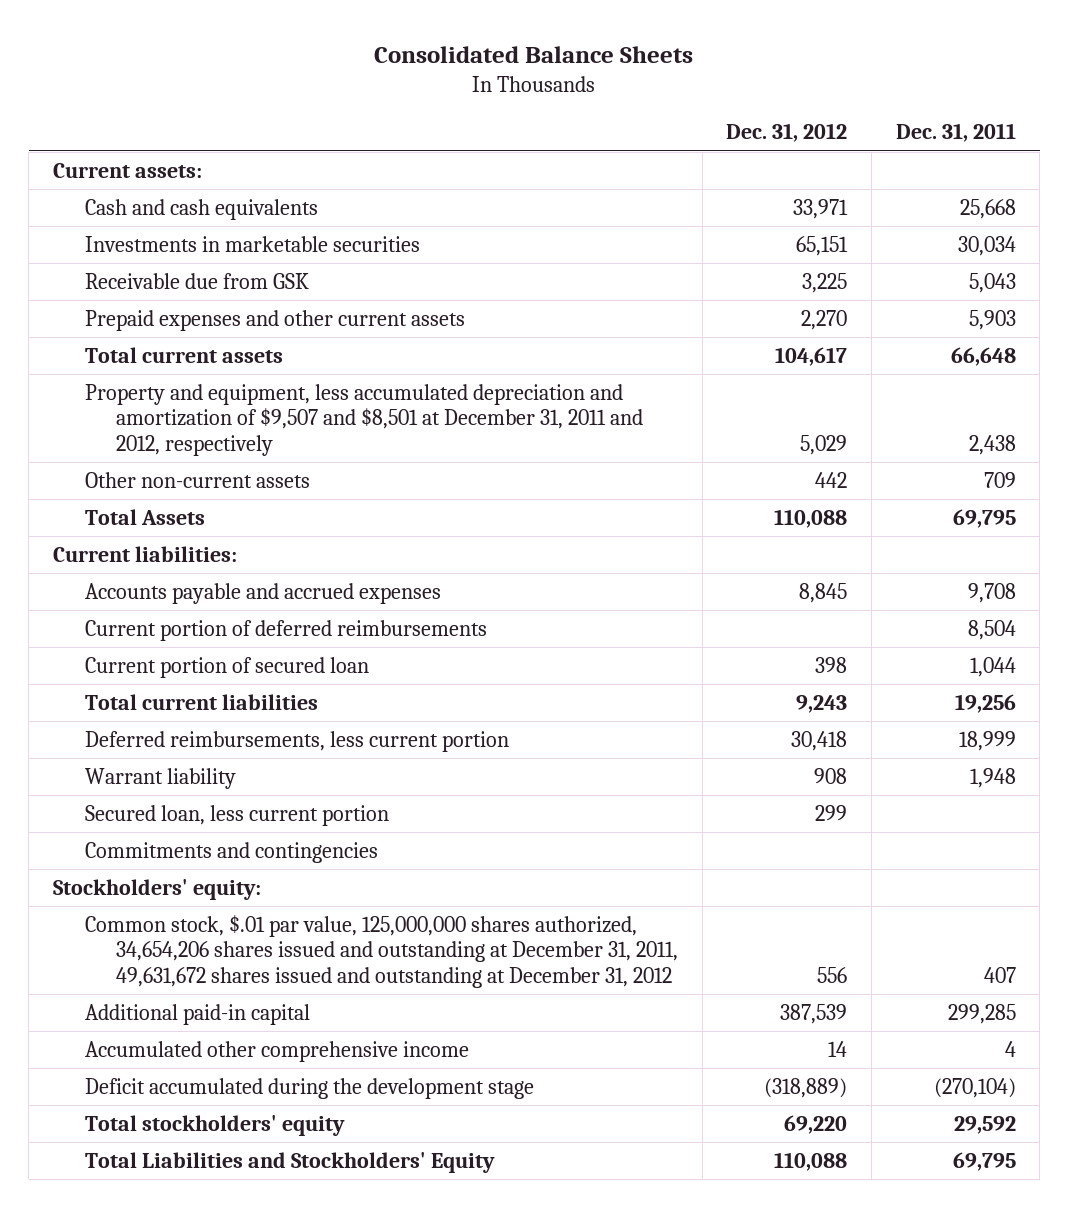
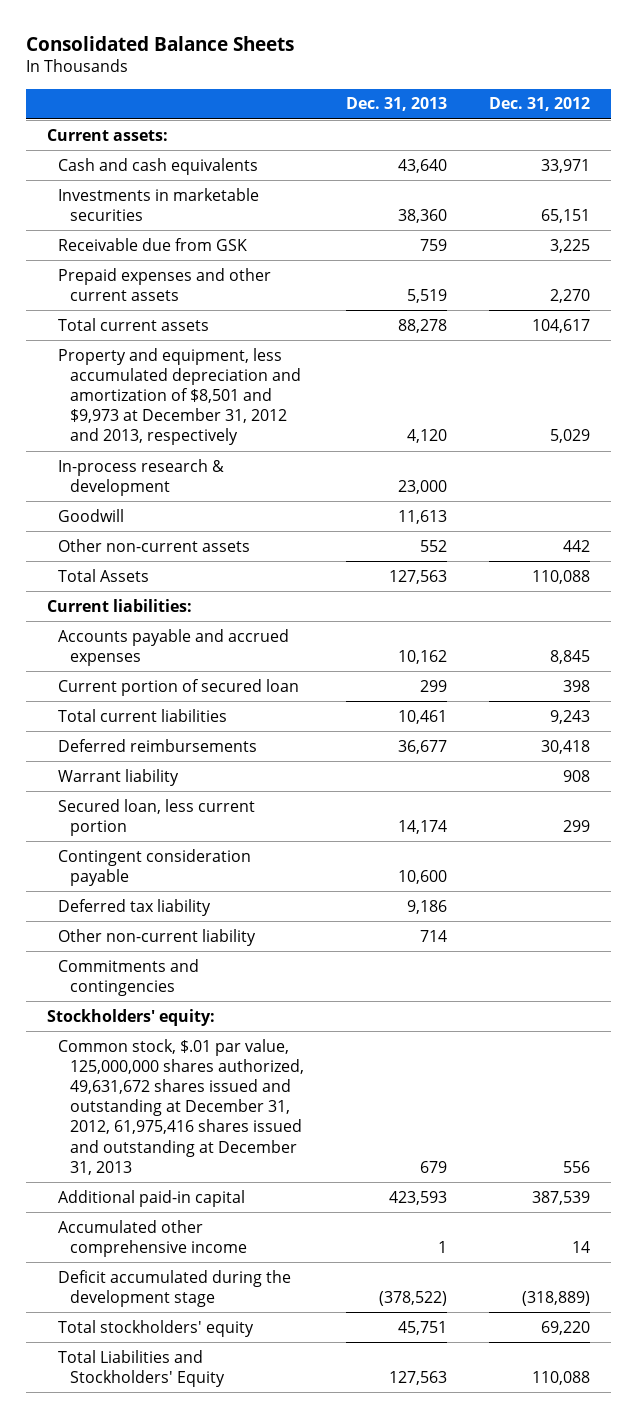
[895,123,1016,143] Dec. 31, 2011 -> none
none -> [345,97,447,112] Dec. 31, 2013
[84,384,644,456] Property and equipment, less accumulated depreciation and amortization of $9,507 and $8,501 at December 31, 2011 and 2012, respectively -> [58,347,301,446] Property and equipment, less accumulated depreciation and amortization of $8,501 and $9,973 at December 31, 2012 and 2013, respectively
none -> [58,458,225,496] In-process research & development
none -> [58,508,125,522] Goodwill
[84,620,487,642] Current portion of deferred reimbursements -> none
[84,731,509,753] Deferred reimbursements, less current portion -> [58,738,258,752] Deferred reimbursements
none -> [58,848,252,886] Contingent consideration payable
none -> [58,898,212,916] Deferred tax liability
none -> [58,928,257,946] Other non-current liability
[84,915,679,988] Common stock, $.01 par value, 125,000,000 shares authorized, 34,654,206 shares issued and outstanding at December 31, 2011, 49,631,672 shares issued and outstanding at December 31, 2012 -> [58,1038,304,1175] Common stock, $.01 par value, 125,000,000 shares authorized, 49,631,672 shares issued and outstanding at December 31, 2012, 61,975,416 shares issued and outstanding at December 31, 2013

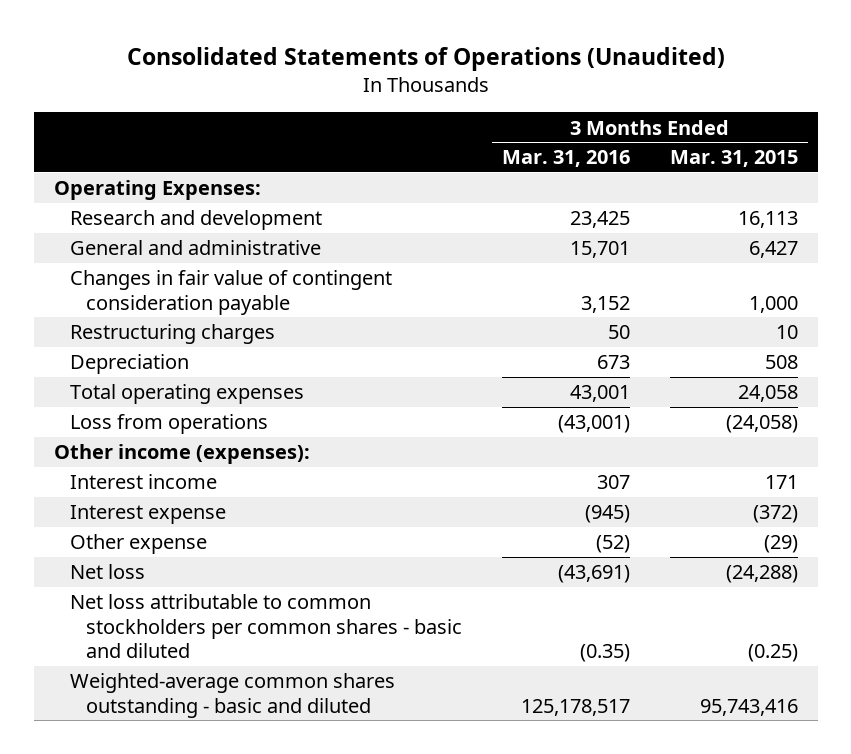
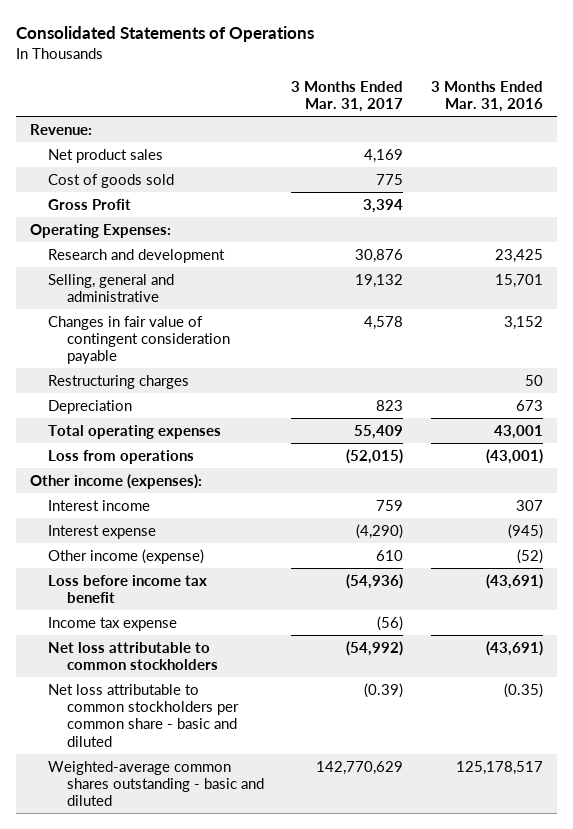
[126,47,725,72] Consolidated Statements of Operations (Unaudited) -> [16,26,315,43] Consolidated Statements of Operations
[669,150,798,168] Mar. 31, 2015 -> none
none -> [291,80,404,113] 3 Months Ended Mar. 31, 2017
none -> [30,123,93,135] Revenue:
none -> [48,148,164,163] Net product sales
none -> [48,173,175,188] Cost of goods sold
none -> [48,198,132,210] Gross Profit
[69,240,321,256] General and administrative -> [48,273,175,303] Selling, general and administrative
[69,534,207,555] Other expense -> [48,548,205,564] Other income (expense)
none -> [48,574,208,604] Loss before income tax benefit
none -> [48,616,178,631] Income tax expense
[69,564,145,580] Net loss -> [48,641,218,671] Net loss attributable to common stockholders
[69,594,462,659] Net loss attributable to common stockholders per common shares - basic and diluted -> [48,683,239,747] Net loss attributable to common stockholders per common share - basic and diluted

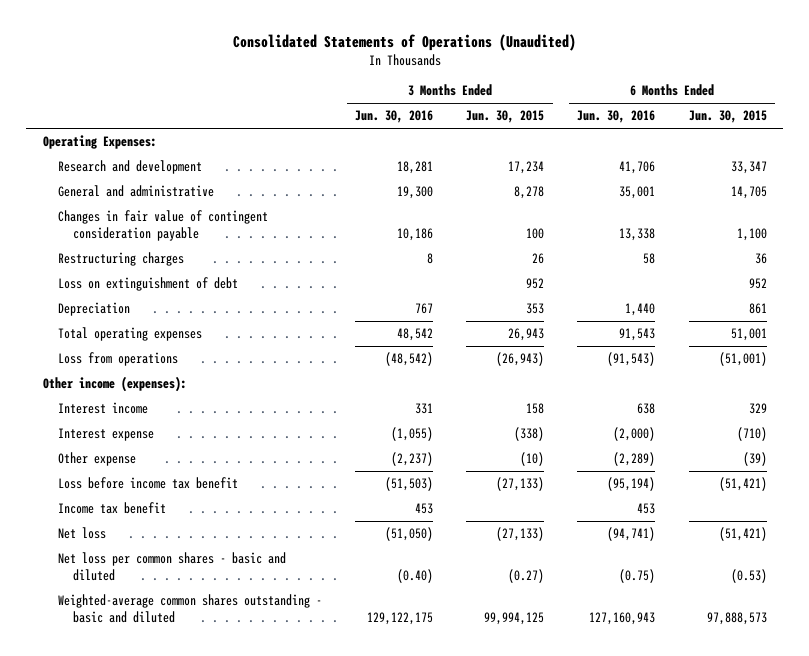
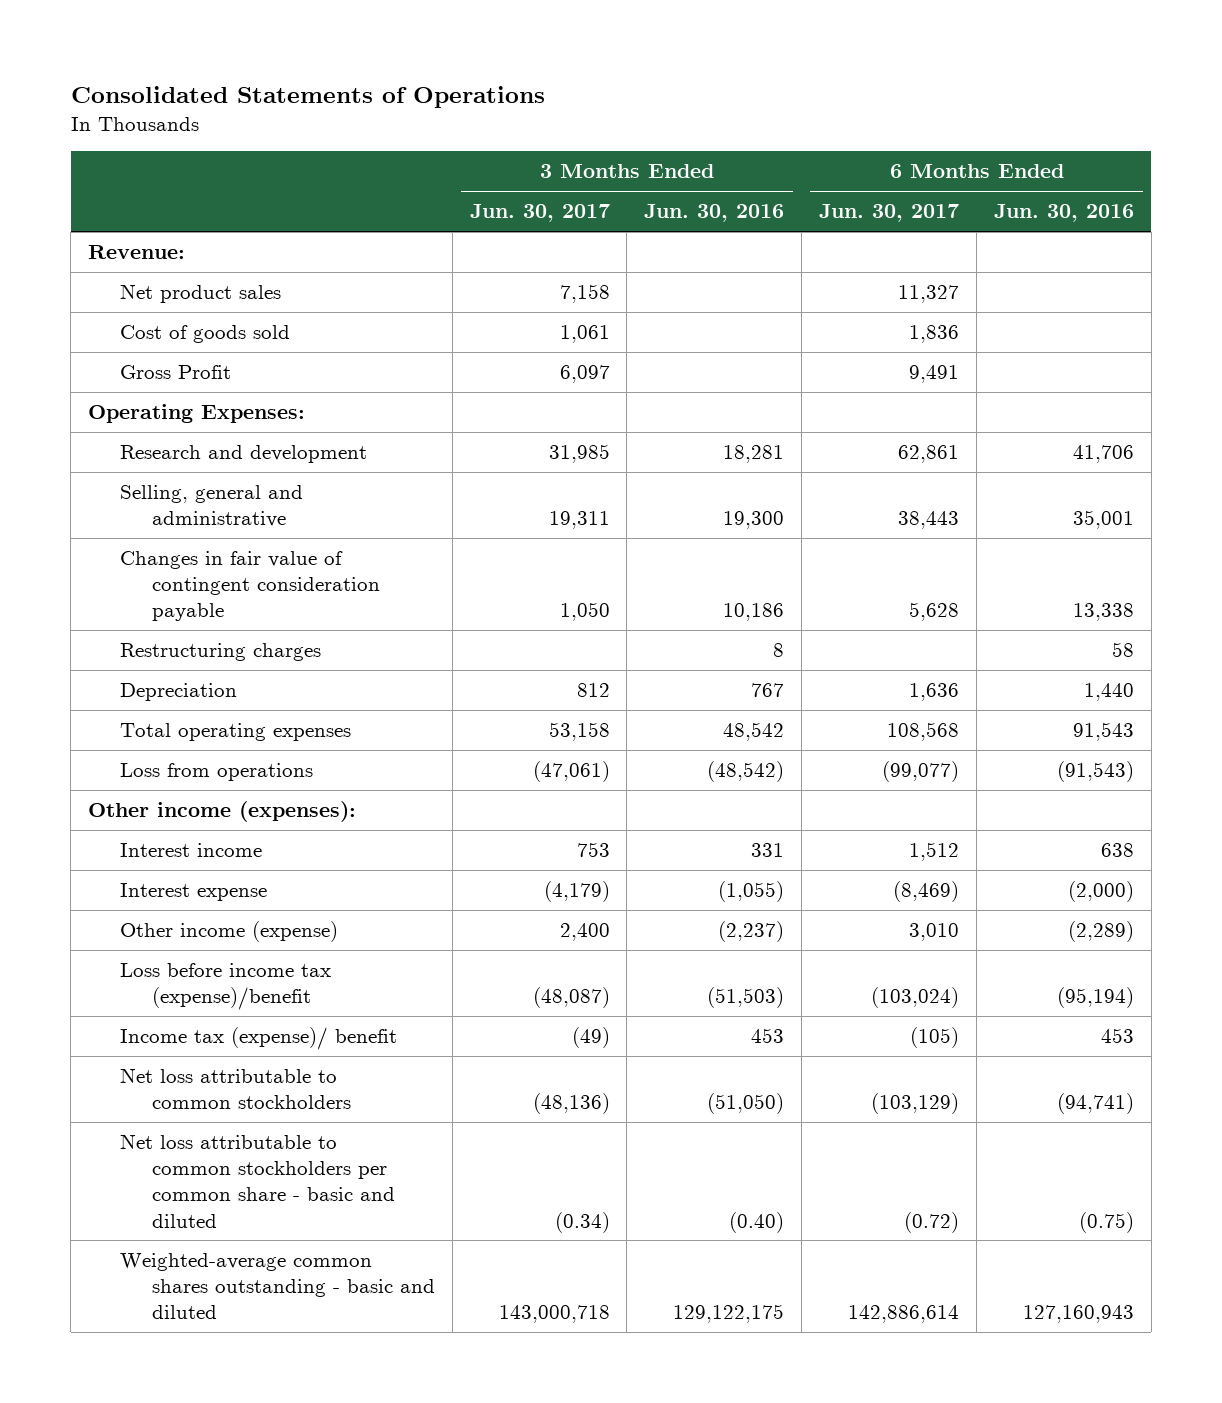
[232,33,576,51] Consolidated Statements of Operations (Unaudited) -> [70,85,545,108] Consolidated Statements of Operations
[466,110,545,124] Jun. 30, 2015 -> none
[688,110,767,124] Jun. 30, 2015 -> none
none -> [469,204,610,223] Jun. 30, 2017
none -> [819,204,960,223] Jun. 30, 2017
none -> [88,245,186,260] Revenue:
none -> [120,284,282,304] Net product sales
none -> [120,325,291,344] Cost of goods sold
none -> [120,365,232,380] Gross Profit
[57,185,214,198] General and administrative -> [120,485,304,528] Selling, general and administrative
[57,277,238,292] Loss on extinguishment of debt -> none
[57,452,136,467] Other expense -> [120,921,339,943] Other income (expense)
[57,477,238,490] Loss before income tax benefit -> [120,963,332,1011] Loss before income tax (expense)/benefit
[57,502,166,515] Income tax benefit -> [120,1027,398,1051] Income tax (expense)/ benefit
[57,527,106,540] Net loss -> [120,1068,351,1110] Net loss attributable to common stockholders
[57,552,286,582] Net loss per common shares - basic and diluted -> [120,1134,395,1228] Net loss attributable to common stockholders per common share - basic and diluted

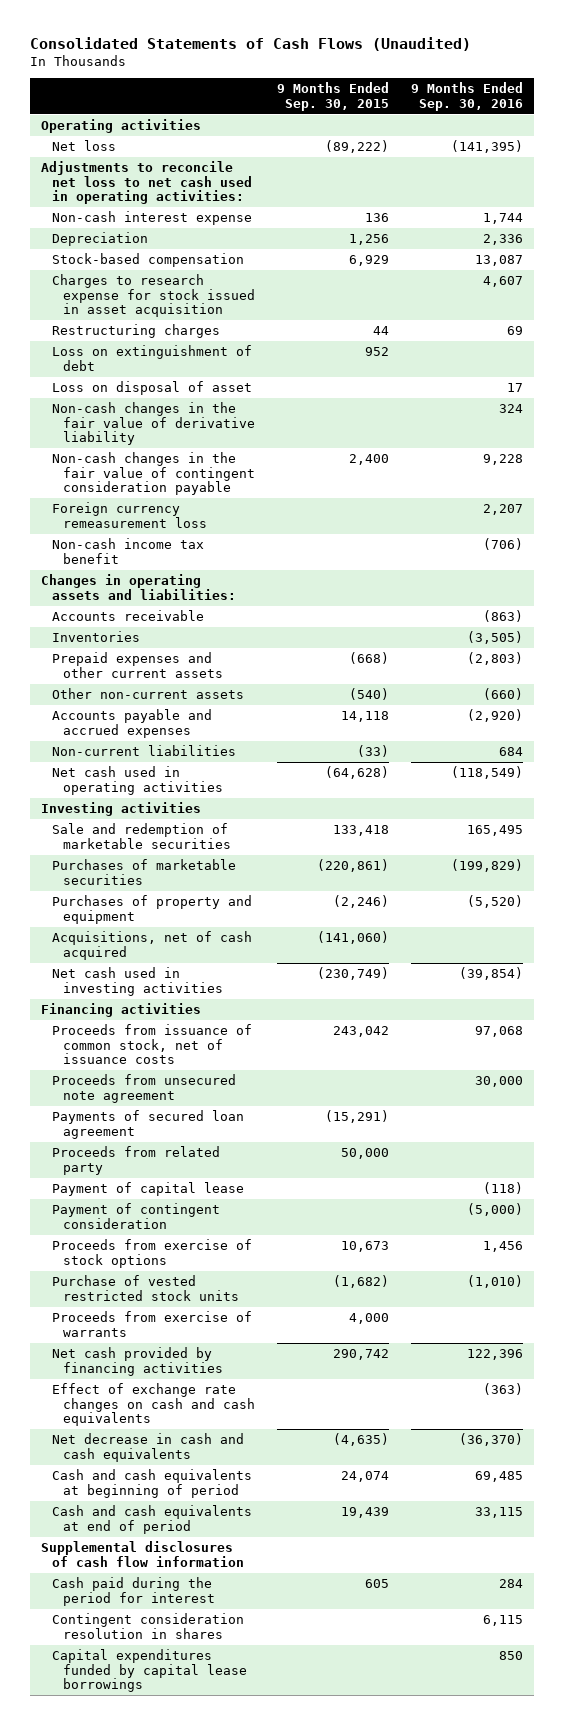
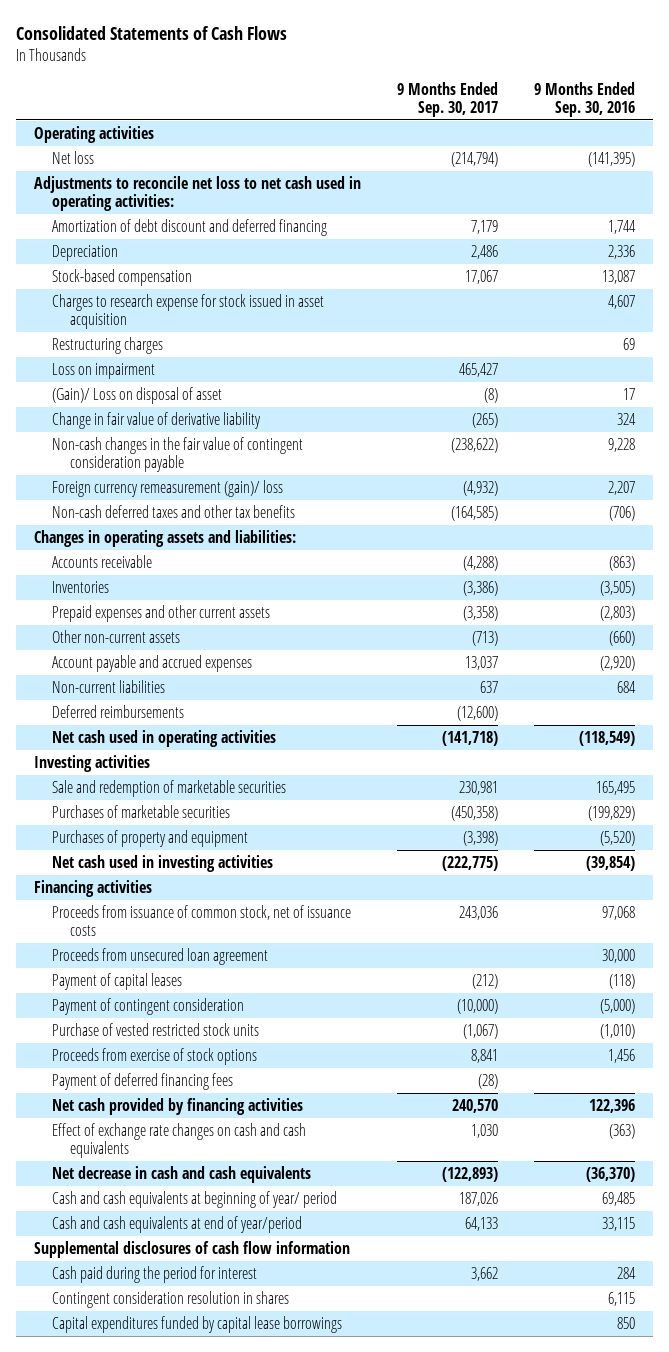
[29,37,471,52] Consolidated Statements of Cash Flows (Unaudited) -> [16,26,288,41] Consolidated Statements of Cash Flows
[277,82,390,111] 9 Months Ended Sep. 30, 2015 -> none
none -> [396,81,498,117] 9 Months Ended Sep. 30, 2017
[51,211,252,226] Non-cash interest expense -> [51,218,327,236] Amortization of debt discount and deferred financing
[51,345,252,371] Loss on extinguishment of debt -> none
none -> [51,362,155,379] Loss on impairment
[51,381,252,396] Loss on disposal of asset -> [51,386,222,404] (Gain)/ Loss on disposal of asset
[51,402,256,445] Non-cash changes in the fair value of derivative liability -> [51,411,261,429] Change in fair value of derivative liability
[51,502,208,528] Foreign currency remeasurement loss -> [51,479,283,497] Foreign currency remeasurement (gain)/ loss
[51,538,204,564] Non-cash income tax benefit -> [51,504,295,518] Non-cash deferred taxes and other tax benefits
[51,709,212,738] Accounts payable and accrued expenses -> [51,654,252,672] Account payable and accrued expenses
none -> [51,704,184,718] Deferred reimbursements
[51,931,252,960] Acquisitions, net of cash acquired -> none
[51,1110,244,1139] Payments of secured loan agreement -> none
[51,1146,220,1175] Proceeds from related party -> none
[51,1074,236,1103] Proceeds from unsecured note agreement -> [51,947,268,965] Proceeds from unsecured loan agreement
[51,1182,244,1197] Payment of capital lease -> [51,972,182,990] Payment of capital leases
[51,1311,252,1337] Proceeds from exercise of warrants -> none
[51,1239,252,1268] Proceeds from exercise of stock options -> [51,1047,257,1065] Proceeds from exercise of stock options
none -> [51,1072,233,1090] Payment of deferred financing fees
[51,1469,252,1498] Cash and cash equivalents at beginning of period -> [51,1190,337,1208] Cash and cash equivalents at beginning of year/ period
[51,1505,252,1534] Cash and cash equivalents at end of period -> [51,1215,302,1233] Cash and cash equivalents at end of year/period

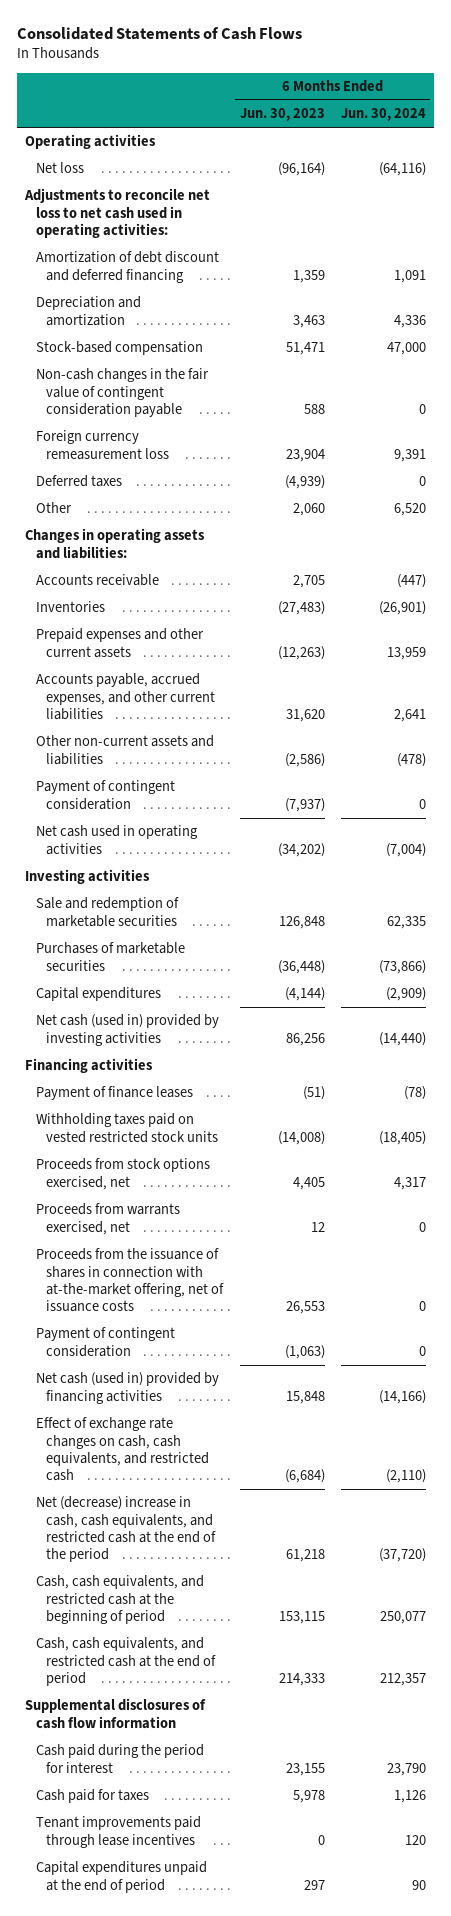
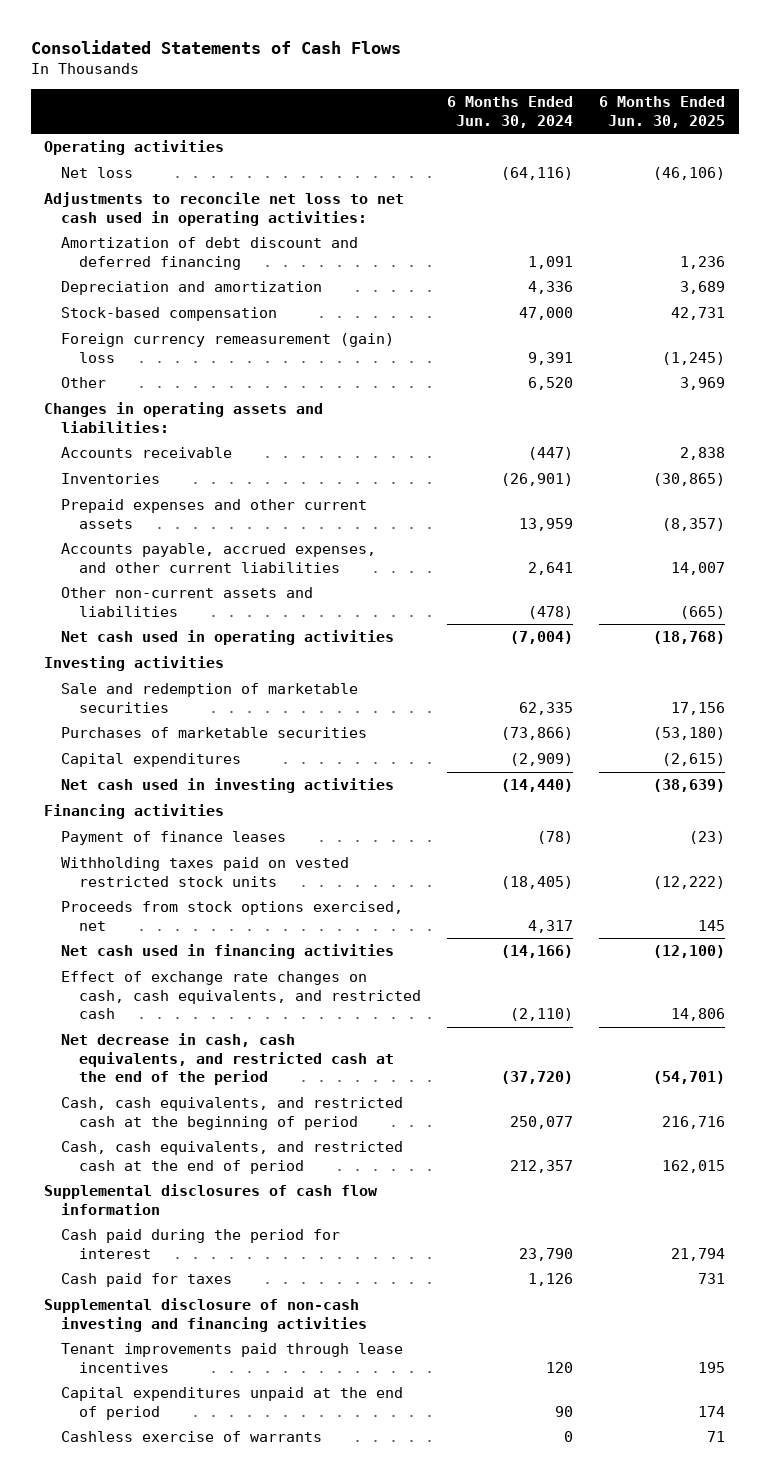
[239,108,325,122] Jun. 30, 2023 -> none
none -> [599,96,726,128] 6 Months Ended Jun. 30, 2025
[35,368,209,418] Non-cash changes in the fair value of contingent consideration payable -> none
[35,475,122,488] Deferred taxes -> none
[35,430,170,460] Foreign currency remeasurement loss -> [61,333,395,363] Foreign currency remeasurement (gain) loss
[35,780,175,810] Payment of contingent consideration -> none
[35,1014,219,1046] Net cash (used in) provided by investing activities -> [61,778,395,794] Net cash used in investing activities
[35,1203,180,1235] Proceeds from warrants exercised, net -> none
[35,1248,225,1313] Proceeds from the issuance of shares in connection with at-the-market offering, net of issuance costs -> none
[35,1327,175,1357] Payment of contingent consideration -> none
[35,1372,219,1404] Net cash (used in) provided by financing activities -> [61,944,395,960] Net cash used in financing activities
[35,1496,217,1563] Net (decrease) increase in cash, cash equivalents, and restricted cash at the end of the period -> [61,1033,394,1086] Net decrease in cash, cash equivalents, and restricted cash at the end of the period
none -> [43,1298,368,1332] Supplemental disclosure of non-cash investing and financing activities
none -> [61,1431,323,1443] Cashless exercise of warrants

